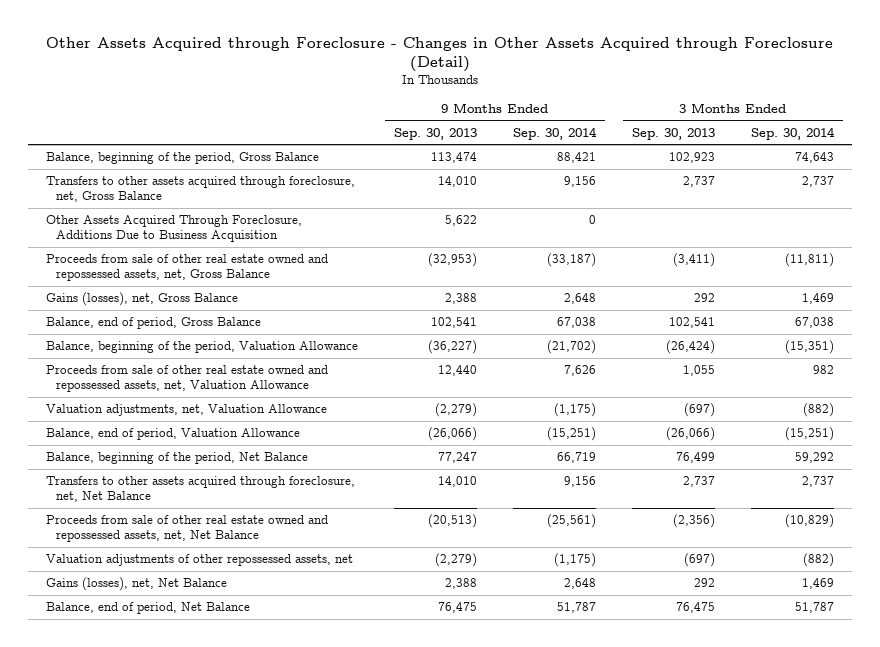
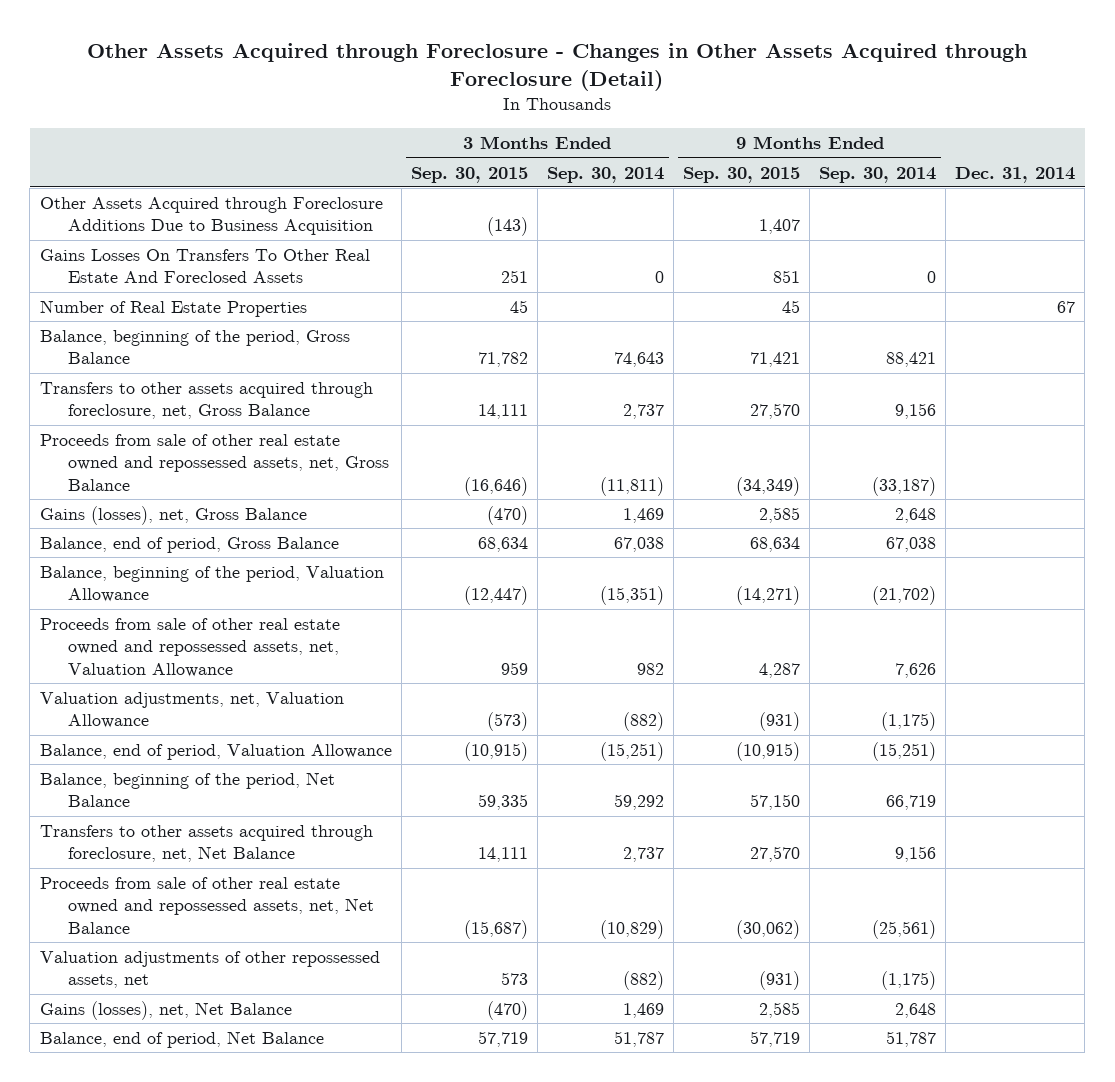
[394,127,478,140] Sep. 30, 2013 -> none
[631,127,715,140] Sep. 30, 2013 -> none
none -> [410,166,528,183] Sep. 30, 2015
none -> [682,166,800,183] Sep. 30, 2015
none -> [955,166,1076,183] Dec. 31, 2014
none -> [39,196,383,236] Other Assets Acquired through Foreclosure Additions Due to Business Acquisition
none -> [39,248,370,284] Gains Losses On Transfers To Other Real Estate And Foreclosed Assets
none -> [39,299,307,317] Number of Real Estate Properties
[46,215,303,243] Other Assets Acquired Through Foreclosure, Additions Due to Business Acquisition -> none

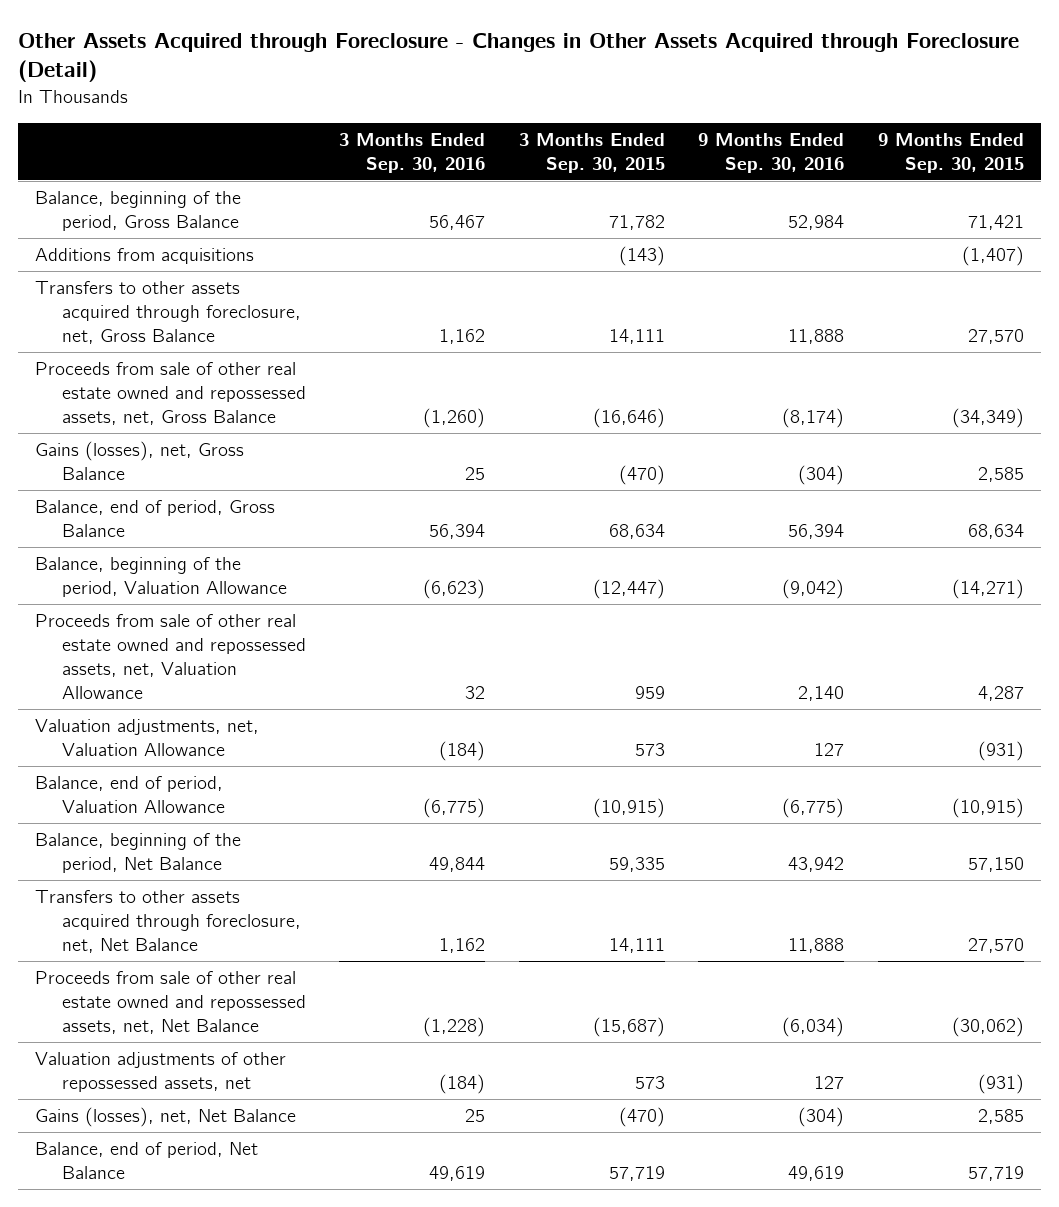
[546,166,664,183] Sep. 30, 2014 -> none
[819,166,937,183] Sep. 30, 2014 -> none
[955,166,1076,183] Dec. 31, 2014 -> none
none -> [339,132,486,173] 3 Months Ended Sep. 30, 2016
none -> [698,132,845,173] 9 Months Ended Sep. 30, 2016
[39,196,383,236] Other Assets Acquired through Foreclosure Additions Due to Business Acquisition -> none
[39,248,370,284] Gains Losses On Transfers To Other Real Estate And Foreclosed Assets -> none
[39,299,307,317] Number of Real Estate Properties -> none
none -> [34,248,254,265] Additions from acquisitions
[486,712,528,732] (573) -> [634,743,665,757] 573

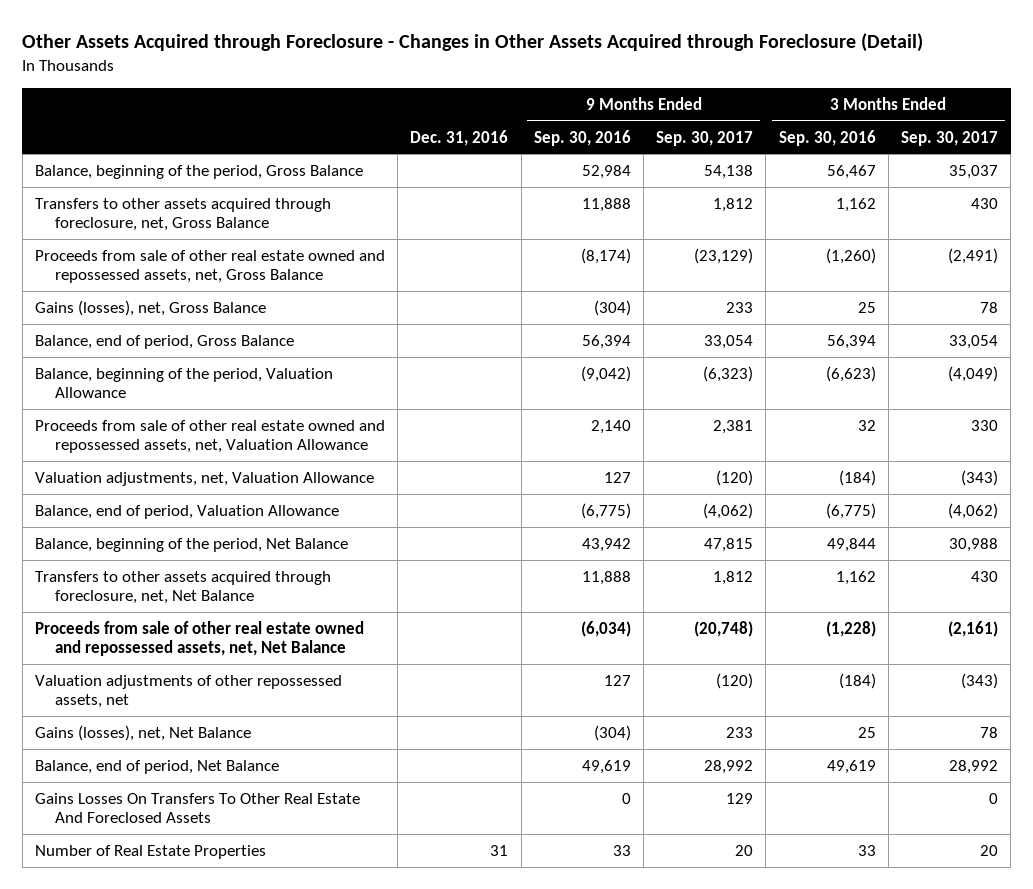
[518,132,665,173] 3 Months Ended Sep. 30, 2015 -> none
[877,132,1024,173] 9 Months Ended Sep. 30, 2015 -> none
none -> [410,129,509,146] Dec. 31, 2016
none -> [656,130,754,146] Sep. 30, 2017
none -> [901,130,999,146] Sep. 30, 2017
[34,248,254,265] Additions from acquisitions -> none
none -> [34,792,360,824] Gains Losses On Transfers To Other Real Estate And Foreclosed Assets
none -> [34,844,266,859] Number of Real Estate Properties

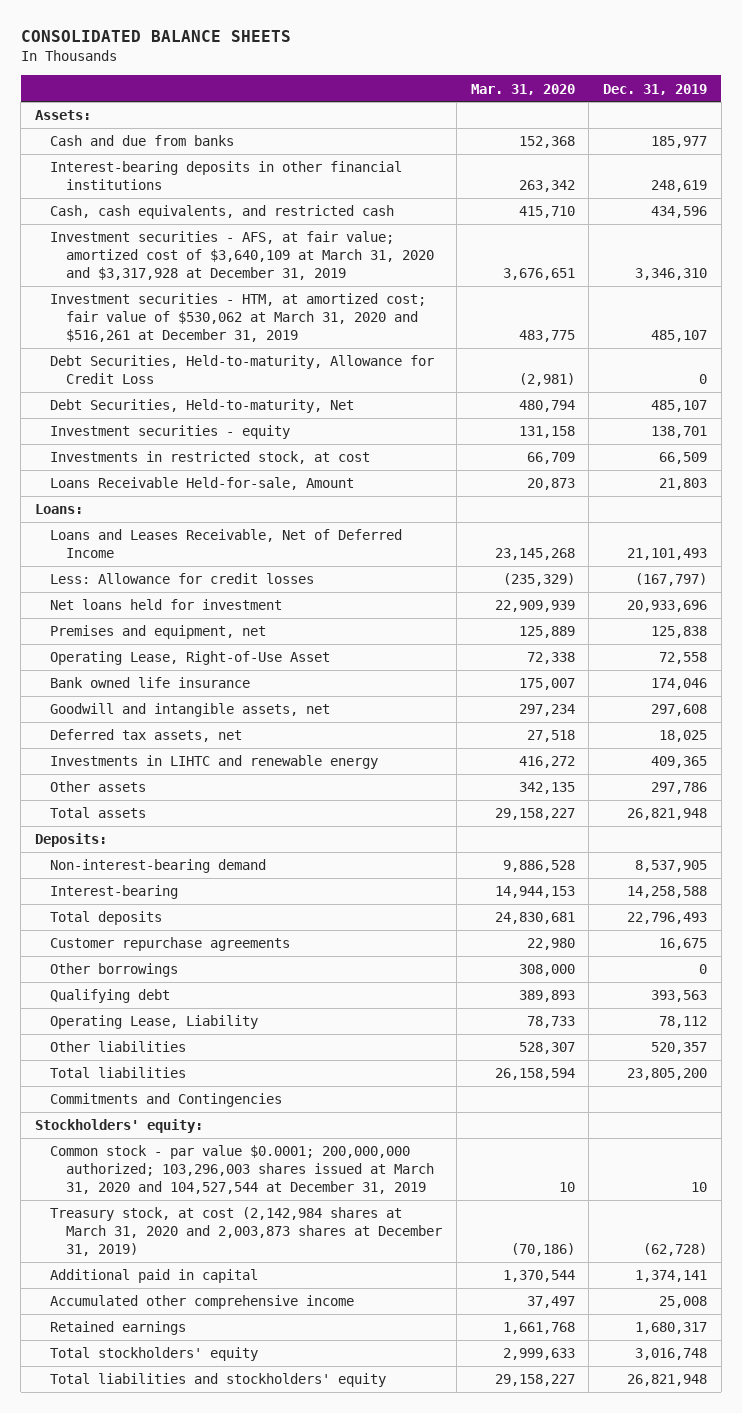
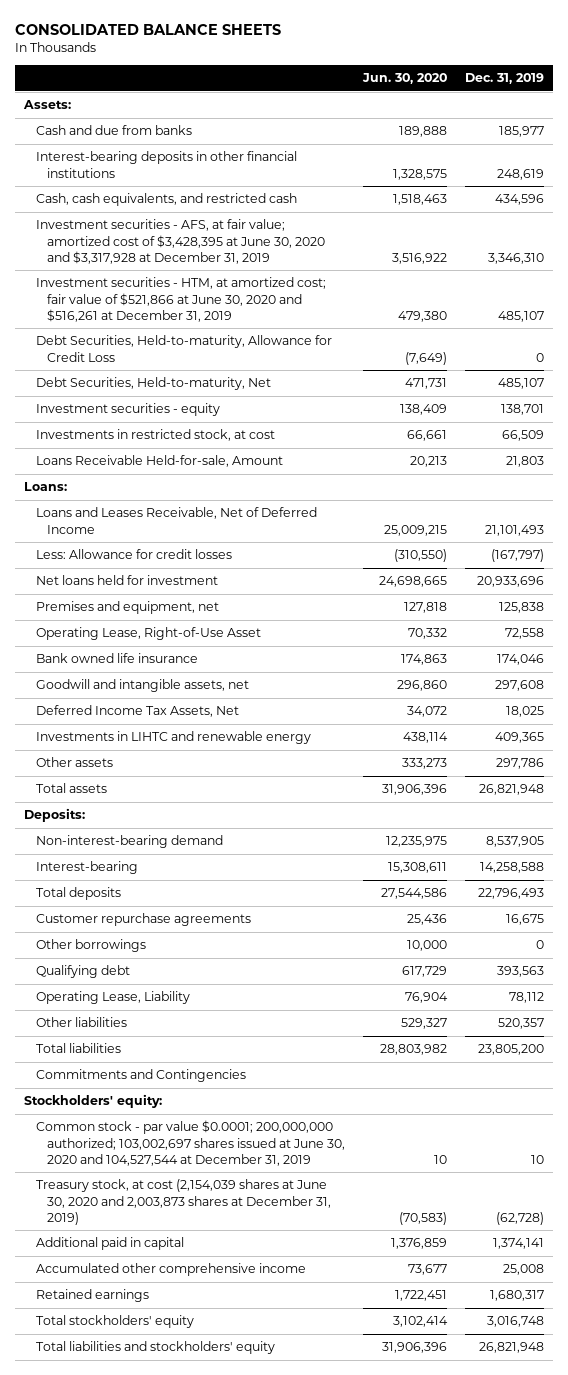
[470,83,575,95] Mar. 31, 2020 -> none
none -> [361,73,447,85] Jun. 30, 2020
[50,231,435,280] Investment securities - AFS, at fair value; amortized cost of $3,640,109 at March 31, 2020 and $3,317,928 at December 31, 2019 -> [35,219,325,264] Investment securities - AFS, at fair value; amortized cost of $3,428,395 at June 30, 2020 and $3,317,928 at December 31, 2019
[50,293,427,342] Investment securities - HTM, at amortized cost; fair value of $530,062 at March 31, 2020 and $516,261 at December 31, 2019 -> [35,277,326,322] Investment securities - HTM, at amortized cost; fair value of $521,866 at June 30, 2020 and $516,261 at December 31, 2019
[50,729,243,743] Deferred tax assets, net -> [35,705,239,718] Deferred Income Tax Assets, Net
[50,1145,435,1194] Common stock - par value $0.0001; 200,000,000 authorized; 103,296,003 shares issued at March 31, 2020 and 104,527,544 at December 31, 2019 -> [35,1120,345,1166] Common stock - par value $0.0001; 200,000,000 authorized; 103,002,697 shares issued at June 30, 2020 and 104,527,544 at December 31, 2019
[50,1207,443,1256] Treasury stock, at cost (2,142,984 shares at March 31, 2020 and 2,003,873 shares at December 31, 2019) -> [35,1179,331,1225] Treasury stock, at cost (2,154,039 shares at June 30, 2020 and 2,003,873 shares at December 31, 2019)

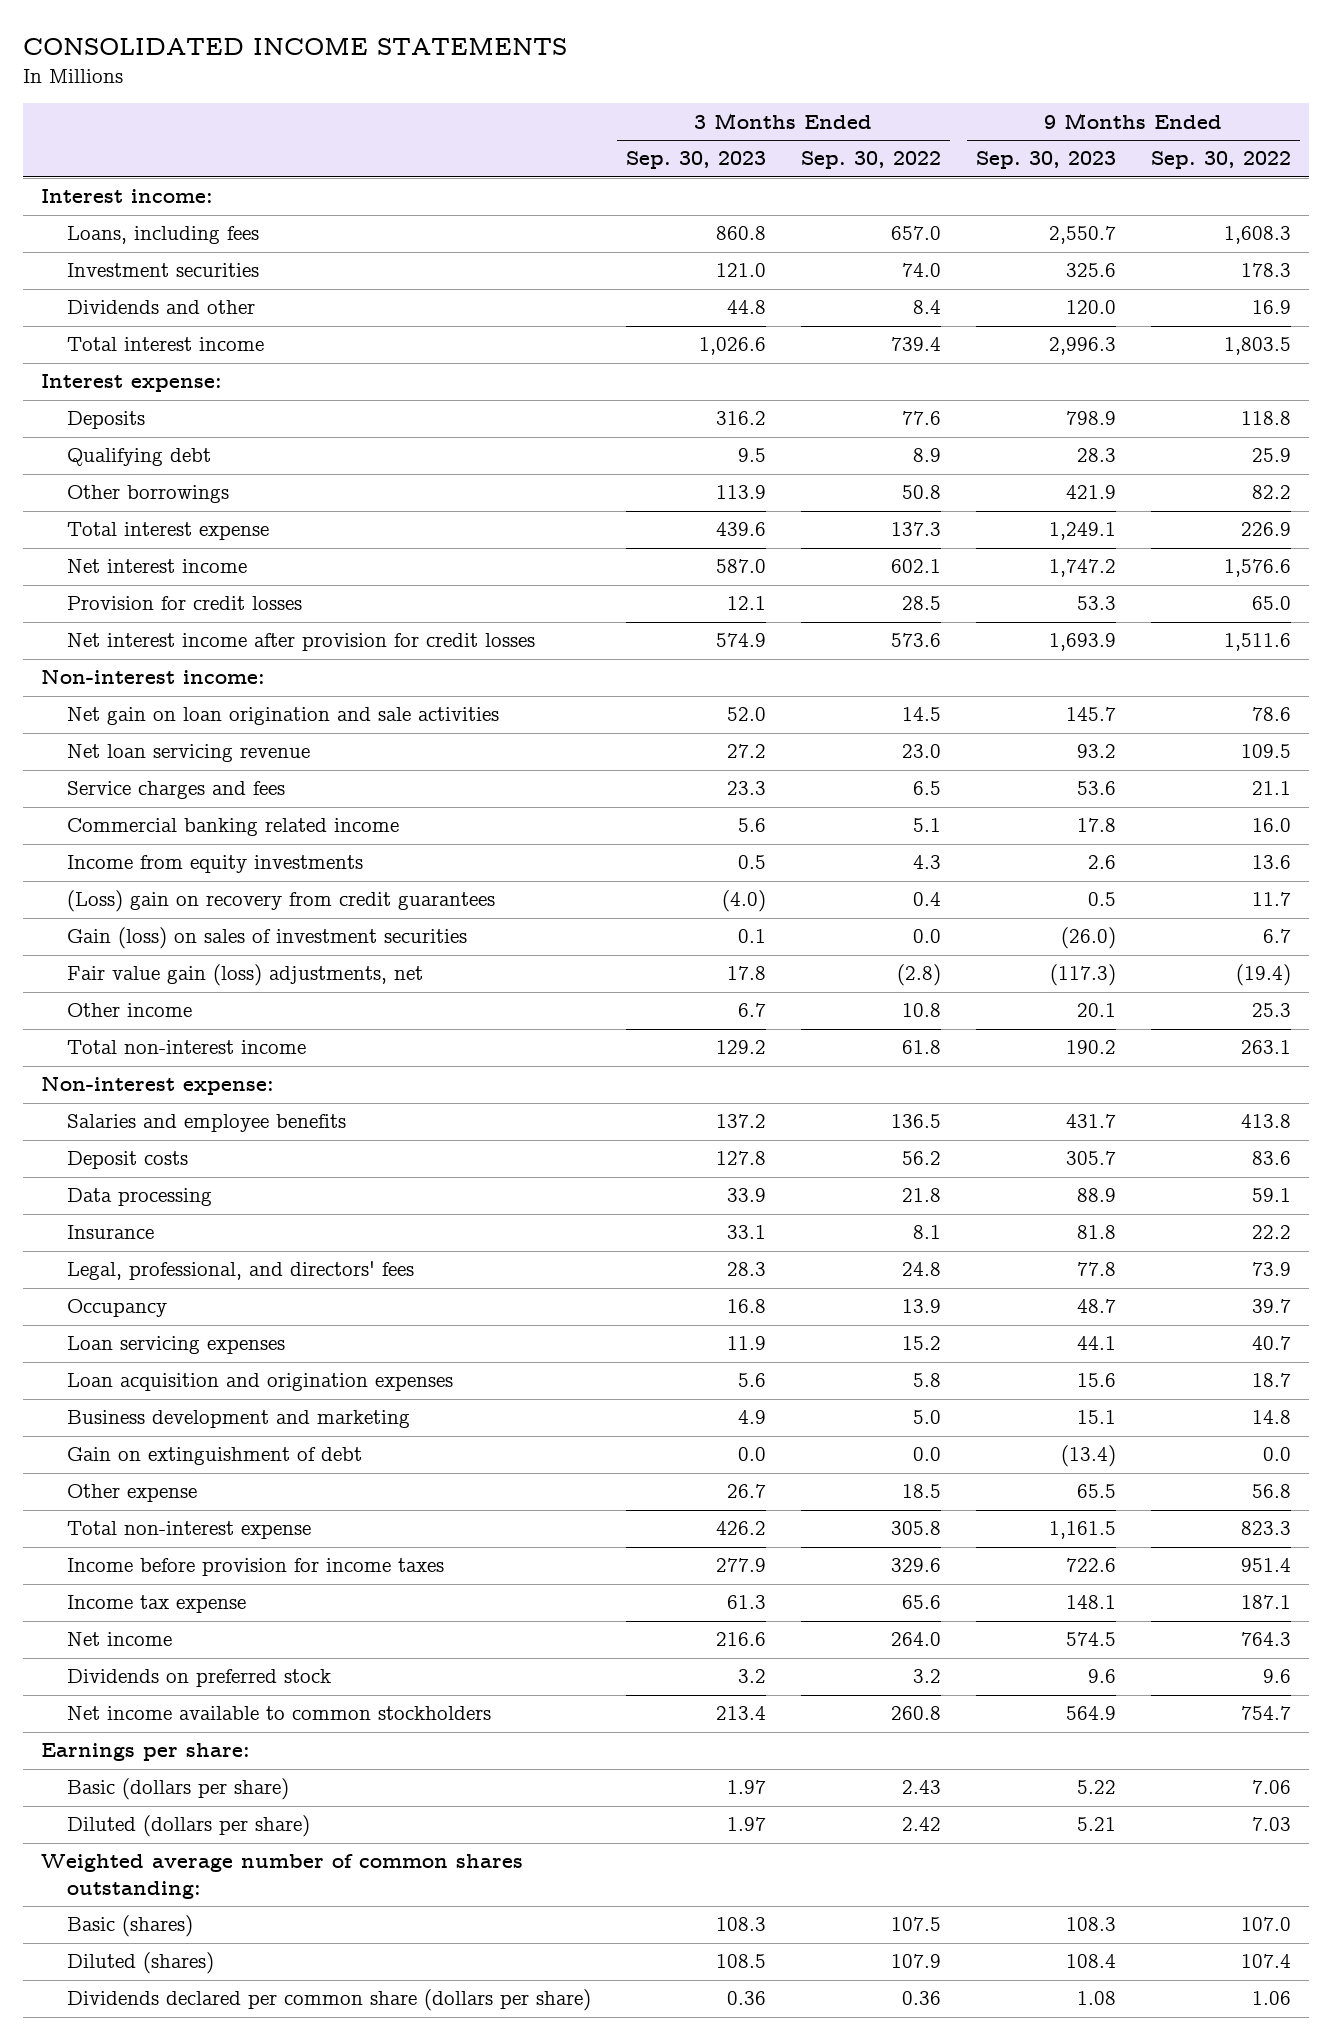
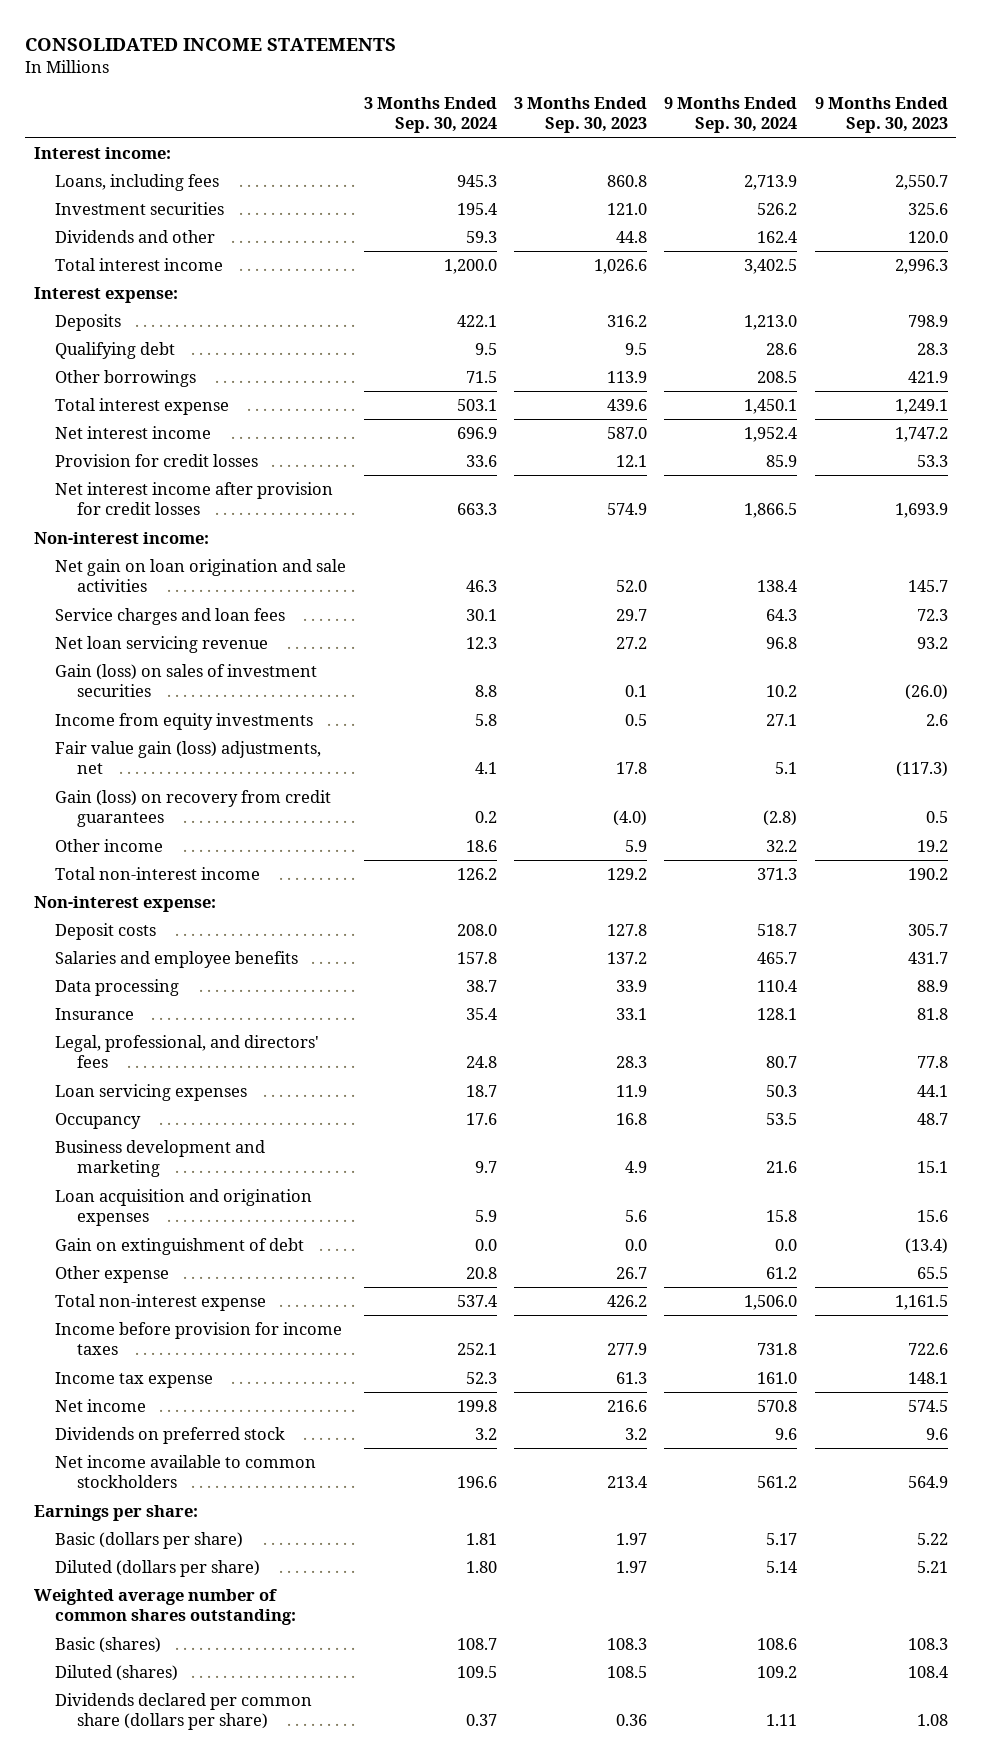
[800,151,941,170] Sep. 30, 2022 -> none
[1151,151,1292,170] Sep. 30, 2022 -> none
none -> [363,96,497,134] 3 Months Ended Sep. 30, 2024
none -> [664,96,798,134] 9 Months Ended Sep. 30, 2024
none -> [55,607,286,625] Service charges and loan fees
[66,781,285,800] Service charges and fees -> none
[66,818,399,837] Commercial banking related income -> none
[66,890,495,913] (Loss) gain on recovery from credit guarantees -> none
[66,855,363,874] Income from equity investments -> [55,712,314,730] Income from equity investments
none -> [55,789,332,828] Gain (loss) on recovery from credit guarantees
[737,1003,766,1018] 6.7 -> [625,839,648,852] 5.9
[1076,1003,1116,1018] 20.1 -> [916,839,948,852] 19.2
[66,1114,346,1133] Salaries and employee benefits -> [55,950,299,968] Salaries and employee benefits
[66,1299,167,1318] Occupancy -> [55,1112,142,1129] Occupancy
[66,1373,453,1392] Loan acquisition and origination expenses -> [55,1188,313,1227] Loan acquisition and origination expenses

